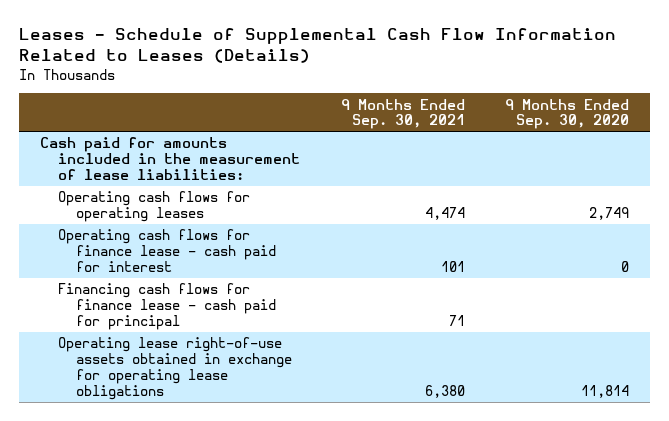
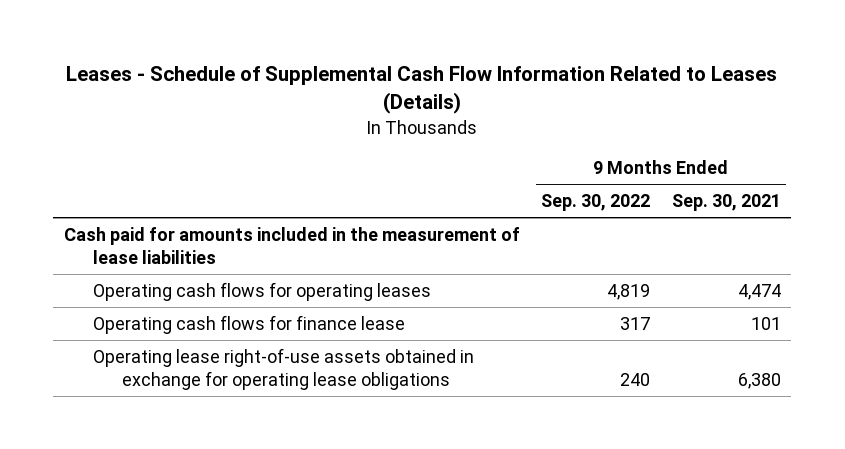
[505,98,630,130] 9 Months Ended Sep. 30, 2020 -> none
none -> [541,194,651,212] Sep. 30, 2022
[39,137,300,180] Cash paid for amounts included in the measurement of lease liabilities: -> [64,226,521,265] Cash paid for amounts included in the measurement of lease liabilities
[57,283,277,330] Financing cash flows for finance lease - cash paid for principal -> none
[57,229,277,272] Operating cash flows for finance lease - cash paid for interest -> [92,314,405,334] Operating cash flows for finance lease

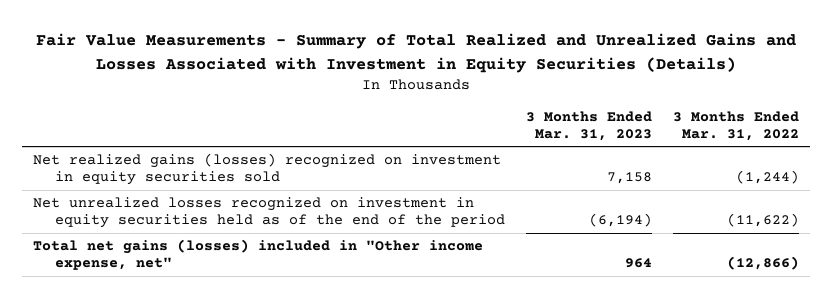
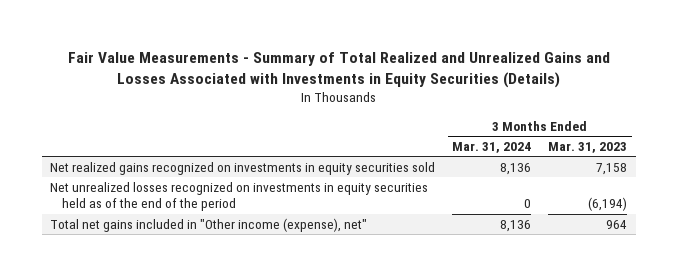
[35,33,796,73] Fair Value Measurements - Summary of Total Realized and Unrealized Gains and Losses Associated with Investment in Equity Securities (Details) -> [67,51,610,88] Fair Value Measurements - Summary of Total Realized and Unrealized Gains and Losses Associated with Investments in Equity Securities (Details)
[673,110,800,142] 3 Months Ended Mar. 31, 2022 -> none
none -> [452,142,532,154] Mar. 31, 2024
[32,152,501,186] Net realized gains (losses) recognized on investment in equity securities sold -> [50,161,436,175] Net realized gains recognized on investments in equity securities sold
[32,196,505,229] Net unrealized losses recognized on investment in equity securities held as of the end of the period -> [50,181,429,212] Net unrealized losses recognized on investments in equity securities held as of the end of the period
[32,238,483,271] Total net gains (losses) included in "Other income expense, net" -> [50,217,368,232] Total net gains included in "Other income (expense), net"

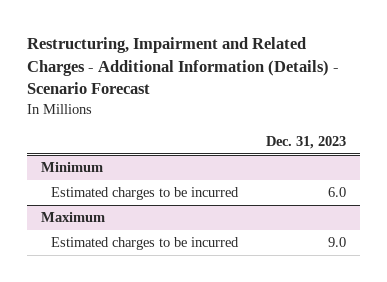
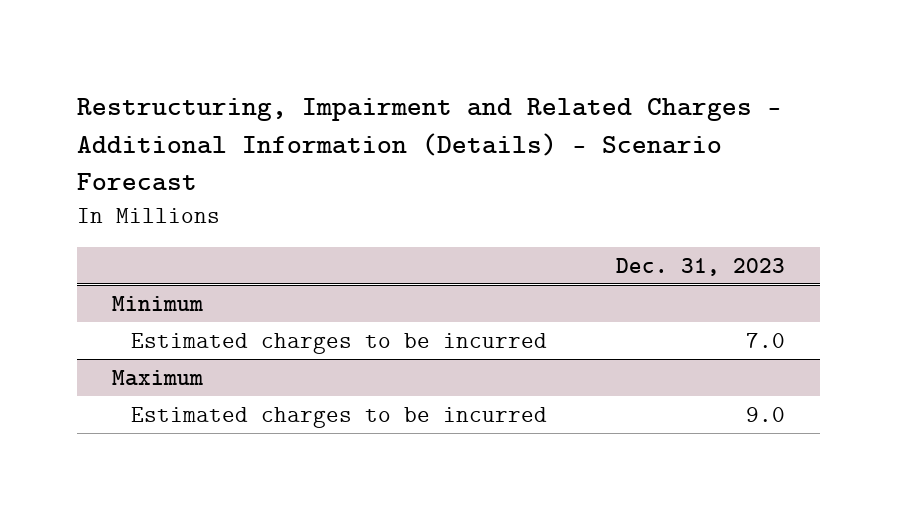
[328,187,347,198] 6.0 -> [746,332,786,348] 7.0

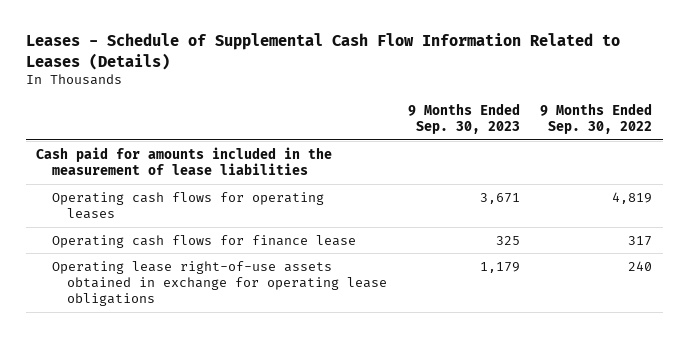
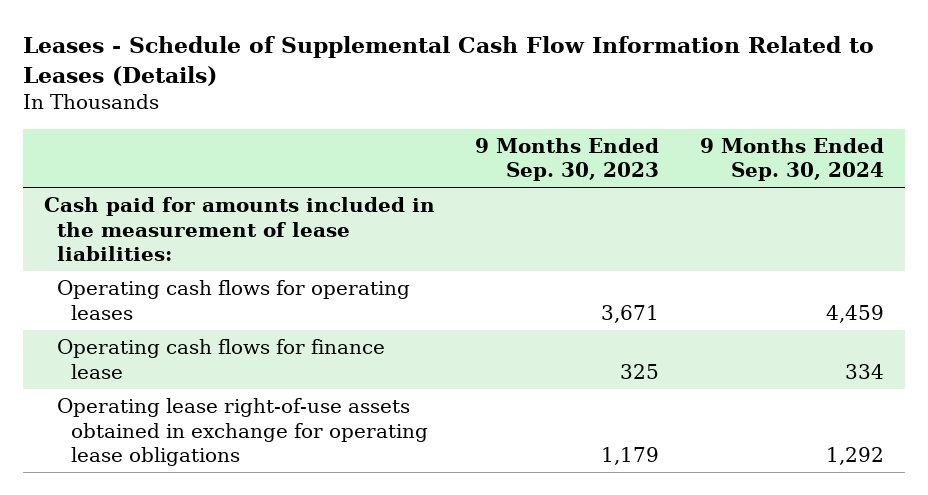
[540,103,653,135] 9 Months Ended Sep. 30, 2022 -> none
none -> [700,137,885,182] 9 Months Ended Sep. 30, 2024
[36,146,333,176] Cash paid for amounts included in the measurement of lease liabilities -> [43,196,435,262] Cash paid for amounts included in the measurement of lease liabilities:

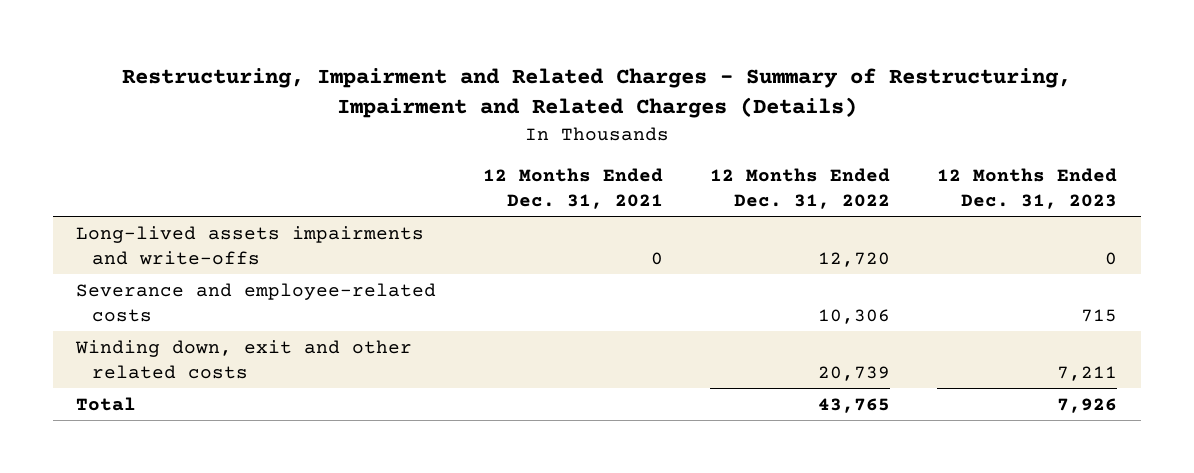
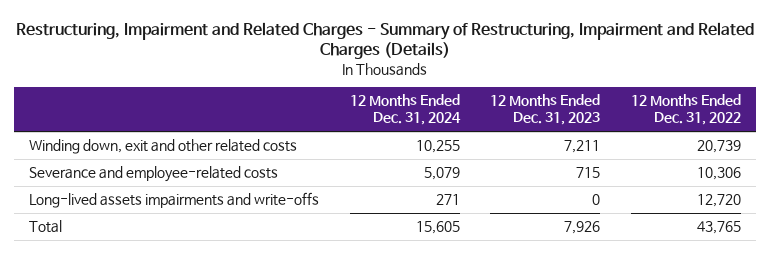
[483,167,664,209] 12 Months Ended Dec. 31, 2021 -> none
none -> [349,94,461,126] 12 Months Ended Dec. 31, 2024
[76,282,437,322] Severance and employee-related costs -> [29,166,279,183] Severance and employee-related costs
[76,225,425,265] Long-lived assets impairments and write-offs -> [29,192,320,209] Long-lived assets impairments and write-offs

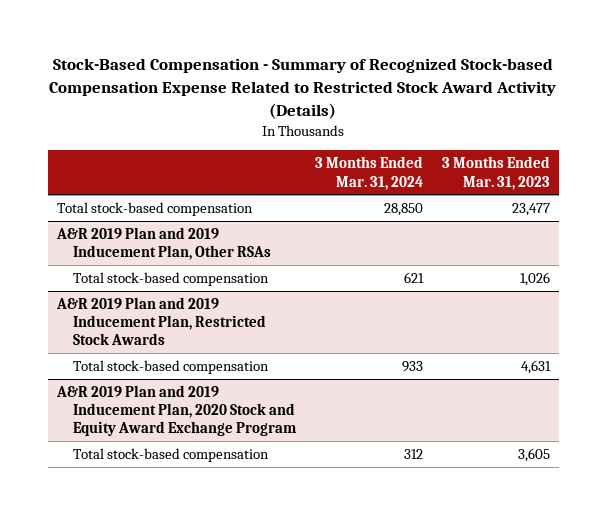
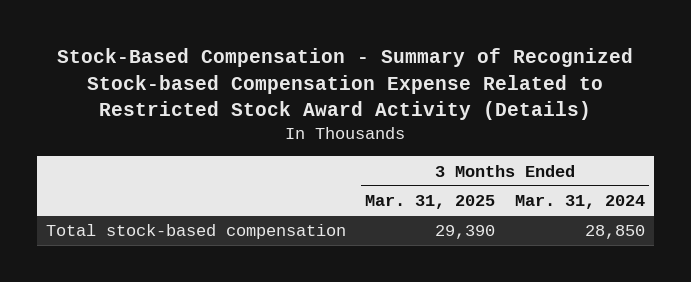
[441,156,550,190] 3 Months Ended Mar. 31, 2023 -> none
none -> [365,195,496,210] Mar. 31, 2025
[55,226,271,261] A&R 2019 Plan and 2019 Inducement Plan, Other RSAs -> none
[72,271,269,286] Total stock-based compensation -> none
[55,296,266,346] A&R 2019 Plan and 2019 Inducement Plan, Restricted Stock Awards -> none
[72,359,269,374] Total stock-based compensation -> none
[55,384,297,437] A&R 2019 Plan and 2019 Inducement Plan, 2020 Stock and Equity Award Exchange Program -> none
[72,447,269,462] Total stock-based compensation -> none

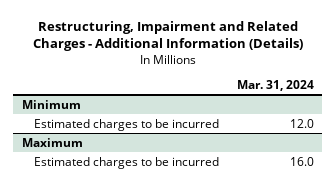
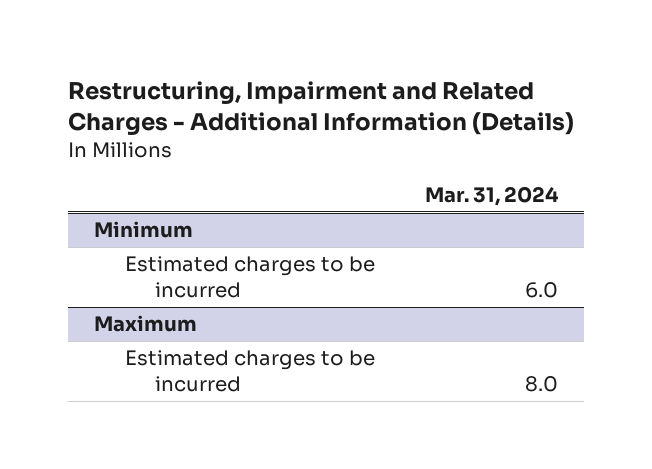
[289,118,314,128] 12.0 -> [525,282,559,299] 6.0
[289,156,314,166] 16.0 -> [525,376,559,393] 8.0

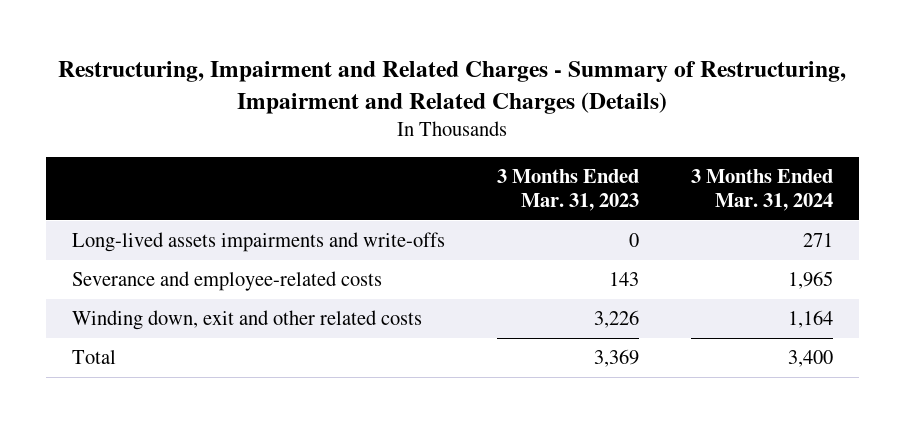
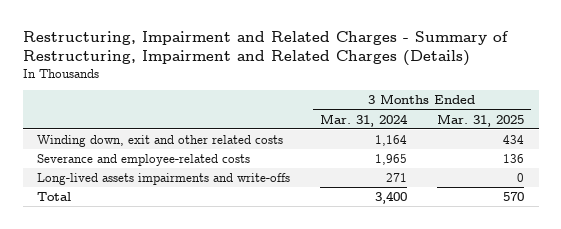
[496,169,639,211] 3 Months Ended Mar. 31, 2023 -> none
none -> [436,113,524,127] Mar. 31, 2025
[71,271,382,292] Severance and employee-related costs -> [37,153,251,166] Severance and employee-related costs
[71,232,445,253] Long-lived assets impairments and write-offs -> [37,172,291,185] Long-lived assets impairments and write-offs

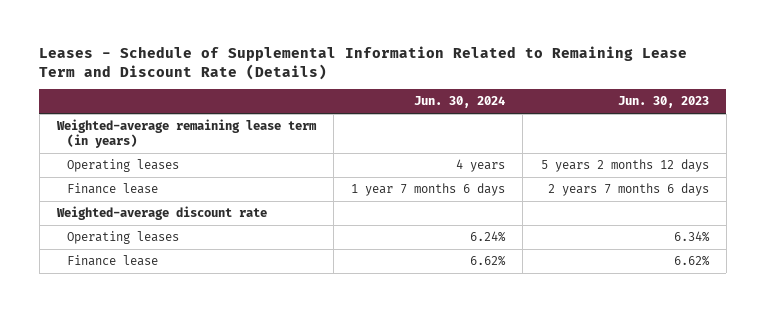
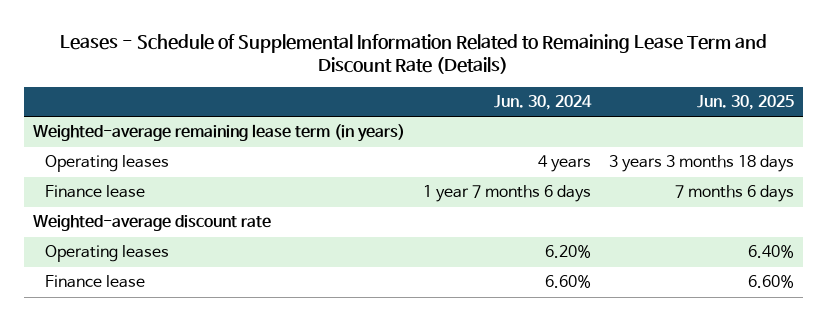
[617,96,709,109] Jun. 30, 2023 -> none
none -> [697,95,795,111] Jun. 30, 2025
[470,231,507,243] 6.24% -> [544,245,591,259] 6.20%
[470,255,507,267] 6.62% -> [544,275,591,289] 6.60%

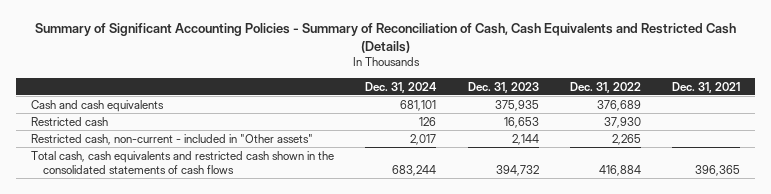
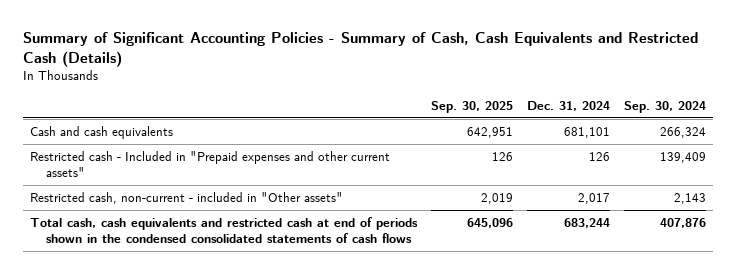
[34,23,736,54] Summary of Significant Accounting Policies - Summary of Reconciliation of Cash, Cash Equivalents and Restricted Cash (Details) -> [23,32,699,67] Summary of Significant Accounting Policies - Summary of Cash, Cash Equivalents and Restricted Cash (Details)
[467,81,539,93] Dec. 31, 2023 -> none
[569,81,641,93] Dec. 31, 2022 -> none
[671,81,740,93] Dec. 31, 2021 -> none
none -> [431,100,514,113] Sep. 30, 2025
none -> [623,100,706,113] Sep. 30, 2024
[31,116,109,126] Restricted cash -> [30,150,391,178] Restricted cash - Included in "Prepaid expenses and other current assets"
[31,150,335,174] Total cash, cash equivalents and restricted cash shown in the consolidated statements of cash flows -> [30,216,419,244] Total cash, cash equivalents and restricted cash at end of periods shown in the condensed consolidated statements of cash flows

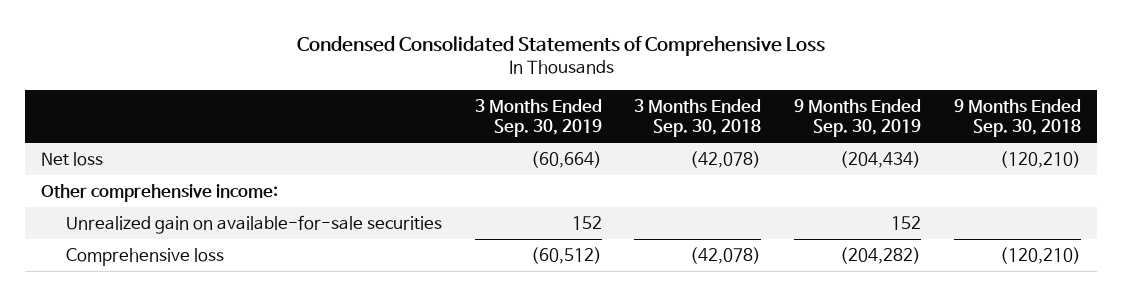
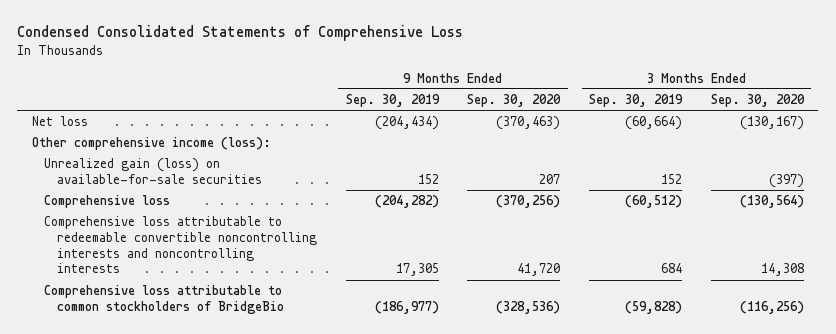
[634,98,762,138] 3 Months Ended Sep. 30, 2018 -> none
[953,98,1081,138] 9 Months Ended Sep. 30, 2018 -> none
none -> [467,94,562,108] Sep. 30, 2020
none -> [711,94,806,108] Sep. 30, 2020
[41,183,279,202] Other comprehensive income: -> [31,137,271,151] Other comprehensive income (loss):
[66,214,443,234] Unrealized gain on available-for-sale securities -> [44,158,262,184] Unrealized gain (loss) on available-for-sale securities
none -> [44,216,317,274] Comprehensive loss attributable to redeemable convertible noncontrolling interests and noncontrolling interests
none -> [44,285,284,314] Comprehensive loss attributable to common stockholders of BridgeBio

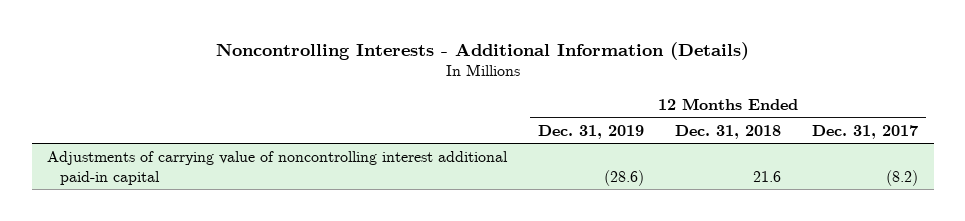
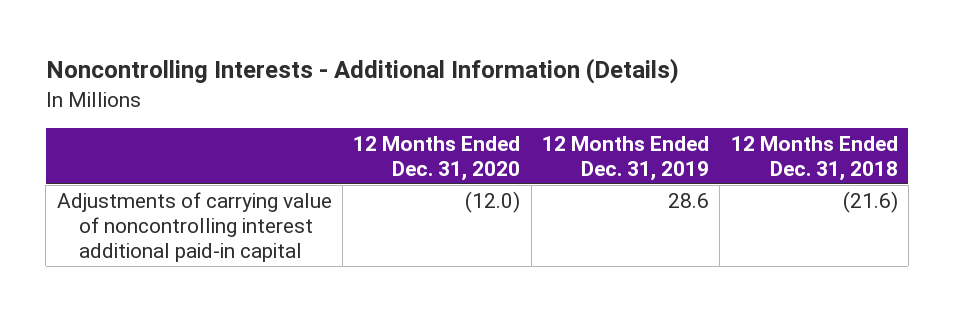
[812,124,919,139] Dec. 31, 2017 -> none
none -> [353,135,521,181] 12 Months Ended Dec. 31, 2020
[604,169,645,186] (28.6) -> [667,193,709,209] 28.6
[753,170,782,182] 21.6 -> [842,191,898,214] (21.6)

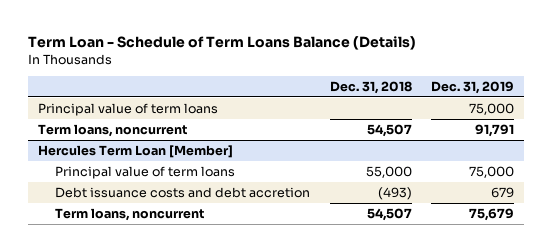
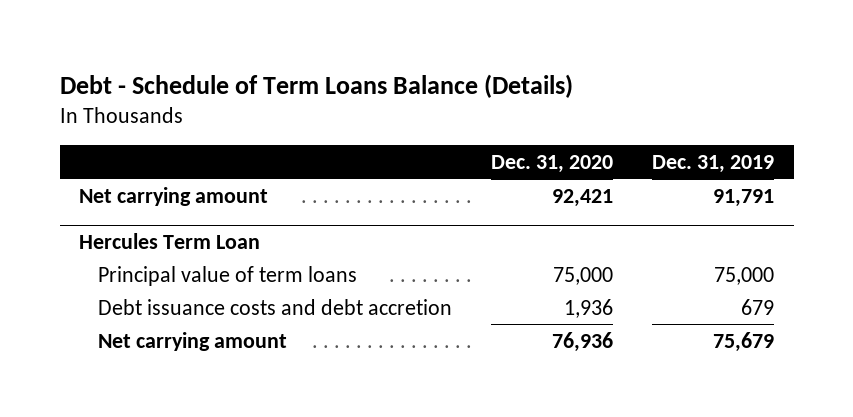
[27,36,416,51] Term Loan - Schedule of Term Loans Balance (Details) -> [59,73,573,98] Debt - Schedule of Term Loans Balance (Details)
[329,80,412,94] Dec. 31, 2018 -> none
none -> [491,155,614,174] Dec. 31, 2020
[37,102,218,116] Principal value of term loans -> none
[37,123,187,137] Term loans, noncurrent -> [78,186,268,206] Net carrying amount
[37,144,233,158] Hercules Term Loan [Member] -> [78,232,260,249] Hercules Term Loan
[55,207,205,221] Term loans, noncurrent -> [98,331,288,351] Net carrying amount

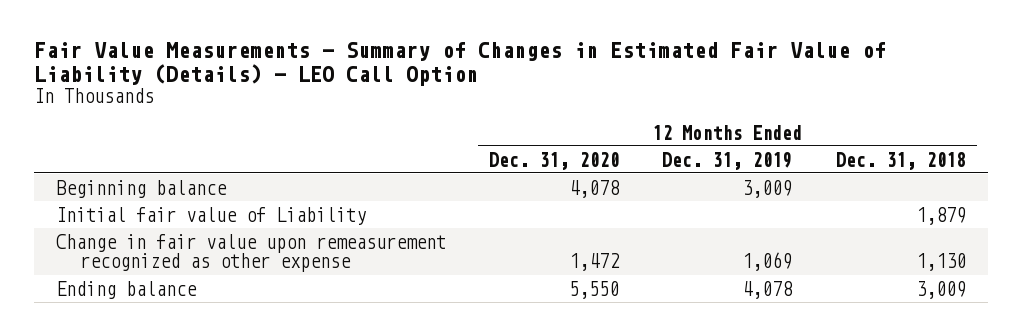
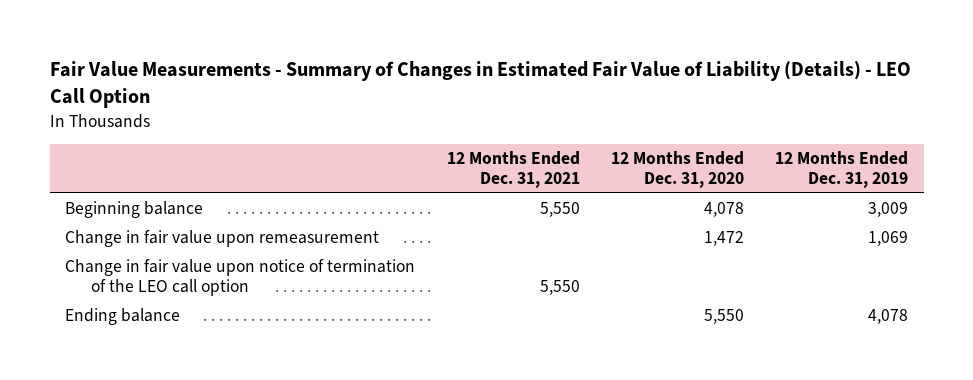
[835,151,966,170] Dec. 31, 2018 -> none
none -> [446,151,580,189] 12 Months Ended Dec. 31, 2021
[55,206,366,225] Initial fair value of Liability -> none
[55,233,446,273] Change in fair value upon remeasurement recognized as other expense -> [65,230,380,248] Change in fair value upon remeasurement
none -> [65,259,416,297] Change in fair value upon notice of termination of the LEO call option

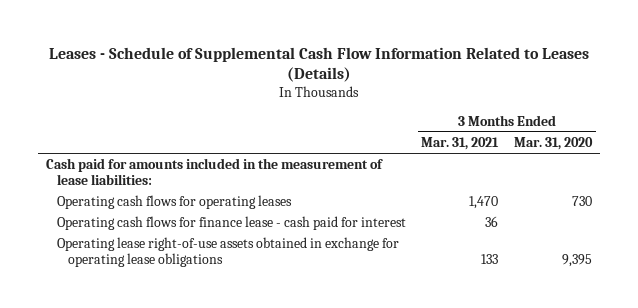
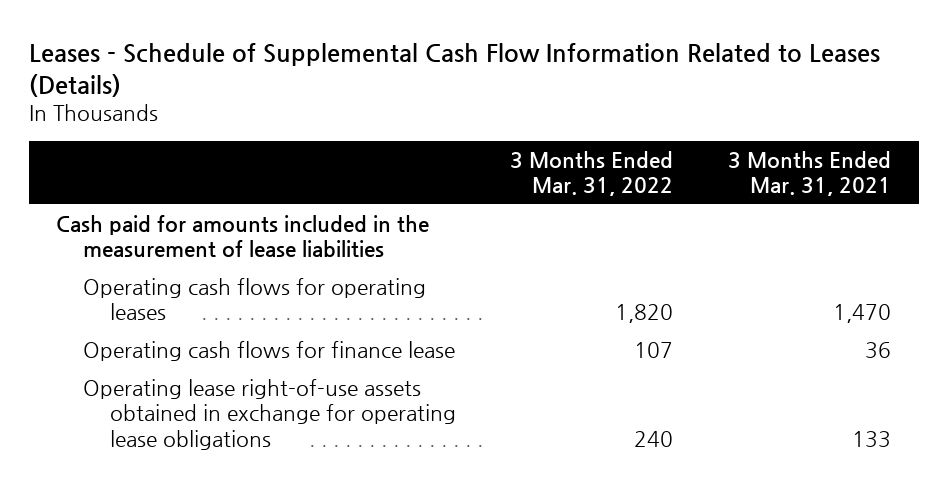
[513,136,593,150] Mar. 31, 2020 -> none
none -> [510,150,674,197] 3 Months Ended Mar. 31, 2022
[45,158,383,186] Cash paid for amounts included in the measurement of lease liabilities: -> [56,214,430,258] Cash paid for amounts included in the measurement of lease liabilities
[57,216,407,231] Operating cash flows for finance lease - cash paid for interest -> [82,340,455,361] Operating cash flows for finance lease

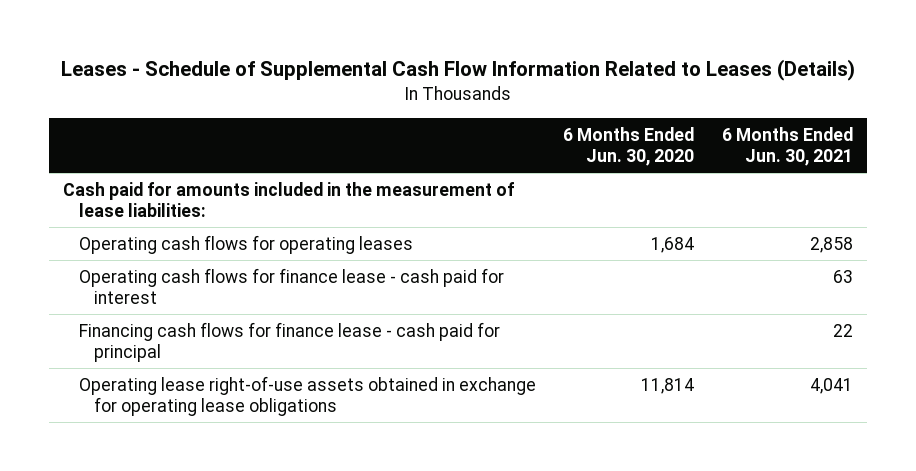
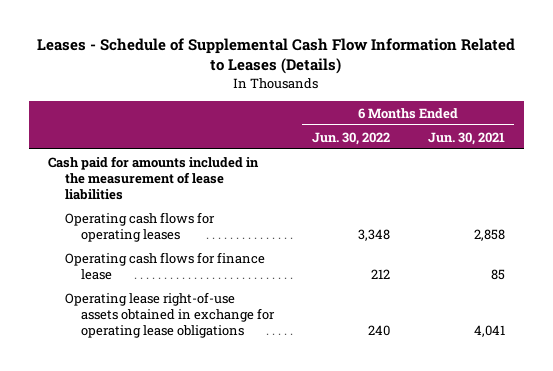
[563,126,695,167] 6 Months Ended Jun. 30, 2020 -> none
none -> [311,131,390,145] Jun. 30, 2022
[62,181,514,218] Cash paid for amounts included in the measurement of lease liabilities: -> [48,155,260,200] Cash paid for amounts included in the measurement of lease liabilities
[78,321,500,363] Financing cash flows for finance lease - cash paid for principal -> none
[78,267,504,305] Operating cash flows for finance lease - cash paid for interest -> [64,251,265,280] Operating cash flows for finance lease
[832,269,853,283] 63 -> [490,268,505,280] 85

